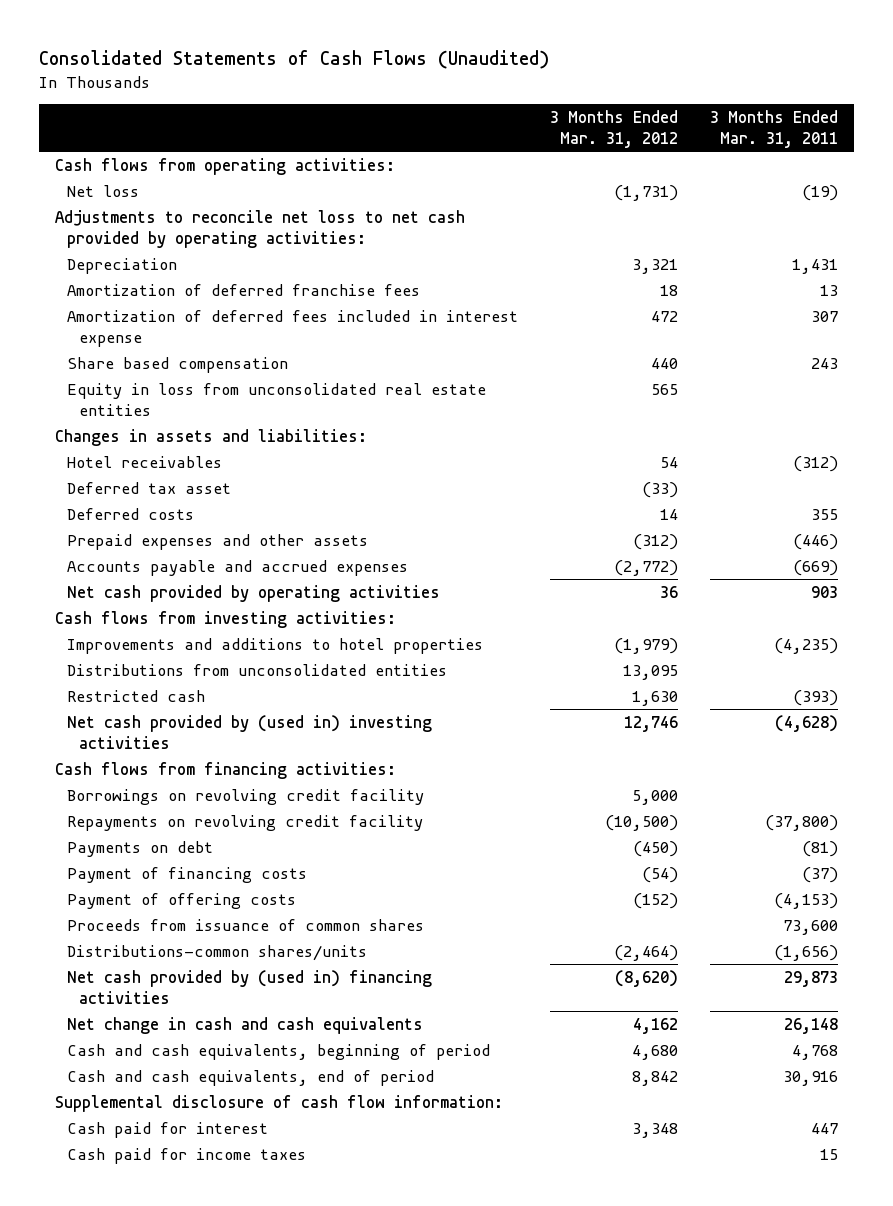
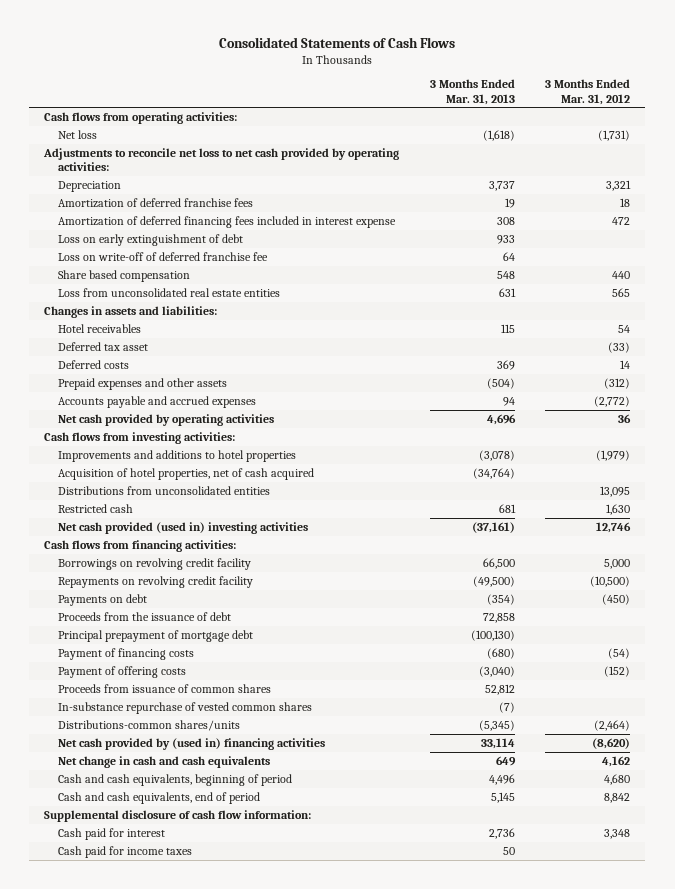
[39,49,550,69] Consolidated Statements of Cash Flows (Unaudited) -> [219,36,456,48] Consolidated Statements of Cash Flows
[710,109,839,149] 3 Months Ended Mar. 31, 2011 -> none
none -> [429,79,515,105] 3 Months Ended Mar. 31, 2013
[66,309,518,348] Amortization of deferred fees included in interest expense -> [58,215,397,228] Amortization of deferred financing fees included in interest expense
none -> [58,233,244,246] Loss on early extinguishment of debt
none -> [58,251,269,261] Loss on write-off of deferred franchise fee
[66,382,486,417] Equity in loss from unconsolidated real estate entities -> [58,287,281,297] Loss from unconsolidated real estate entities
none -> [58,467,315,480] Acquisition of hotel properties, net of cash acquired
[66,714,432,750] Net cash provided by (used in) investing activities -> [58,521,309,534] Net cash provided (used in) investing activities
none -> [58,611,232,621] Proceeds from the issuance of debt
none -> [58,629,254,642] Principal prepayment of mortgage debt
none -> [58,701,313,714] In-substance repurchase of vested common shares

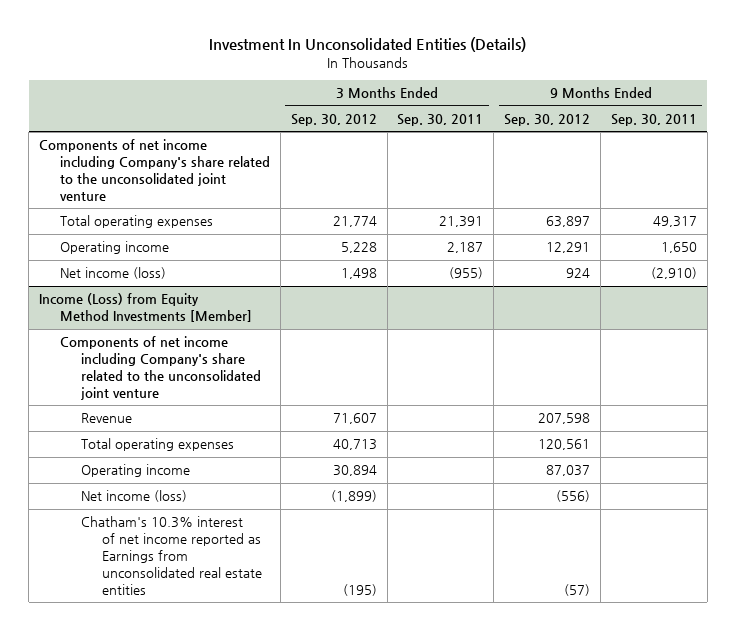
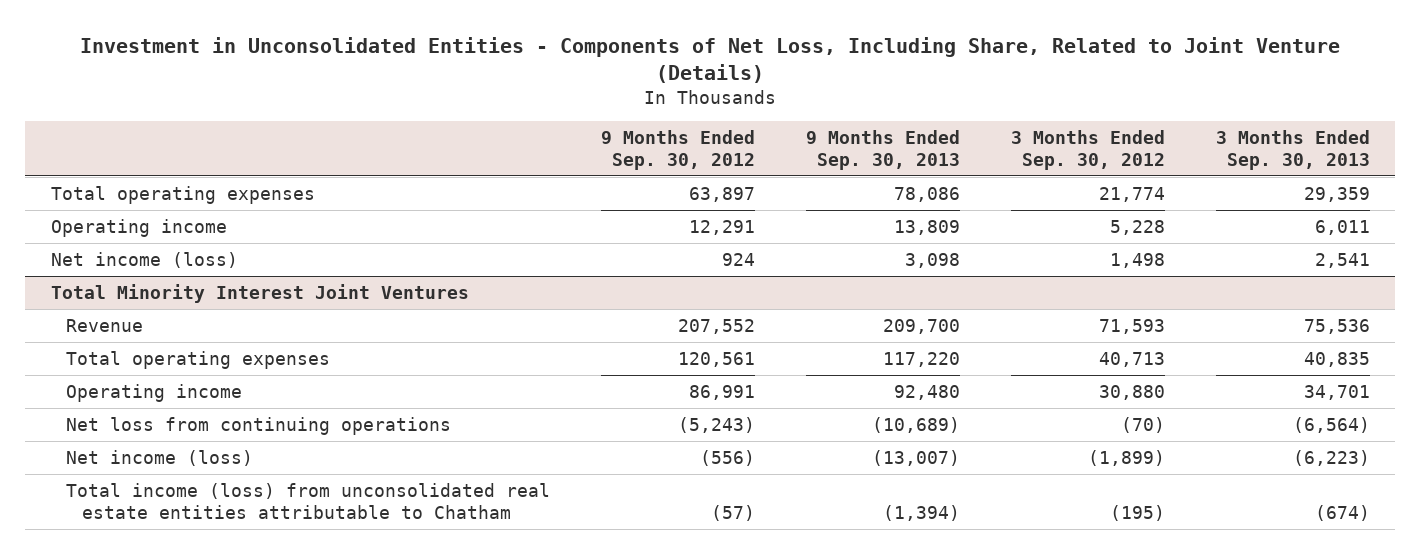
[208,36,526,52] Investment In Unconsolidated Entities (Details) -> [80,36,1341,83] Investment in Unconsolidated Entities - Components of Net Loss, Including Share, Related to Joint Venture (Details)
[397,113,484,126] Sep. 30, 2011 -> none
[610,113,697,126] Sep. 30, 2011 -> none
none -> [806,129,961,170] 9 Months Ended Sep. 30, 2013
none -> [1215,129,1370,170] 3 Months Ended Sep. 30, 2013
[38,139,270,202] Components of net income including Company's share related to the unconsolidated joint venture -> none
[38,293,252,323] Income (Loss) from Equity Method Investments [Member] -> none
[59,336,261,401] Components of net income including Company's share related to the unconsolidated joint venture -> none
none -> [50,283,469,303] Total Minority Interest Joint Ventures
[332,413,377,425] 71,607 -> [1099,318,1166,334] 71,593
[538,413,591,425] 207,598 -> [678,318,756,334] 207,552
[332,465,377,477] 30,894 -> [1099,384,1166,400] 30,880
[546,465,591,477] 87,037 -> [689,384,756,400] 86,991
none -> [66,416,452,435] Net loss from continuing operations
[80,516,262,596] Chatham's 10.3% interest of net income reported as Earnings from unconsolidated real estate entities -> [66,482,551,519] Total income (loss) from unconsolidated real estate entities attributable to Chatham

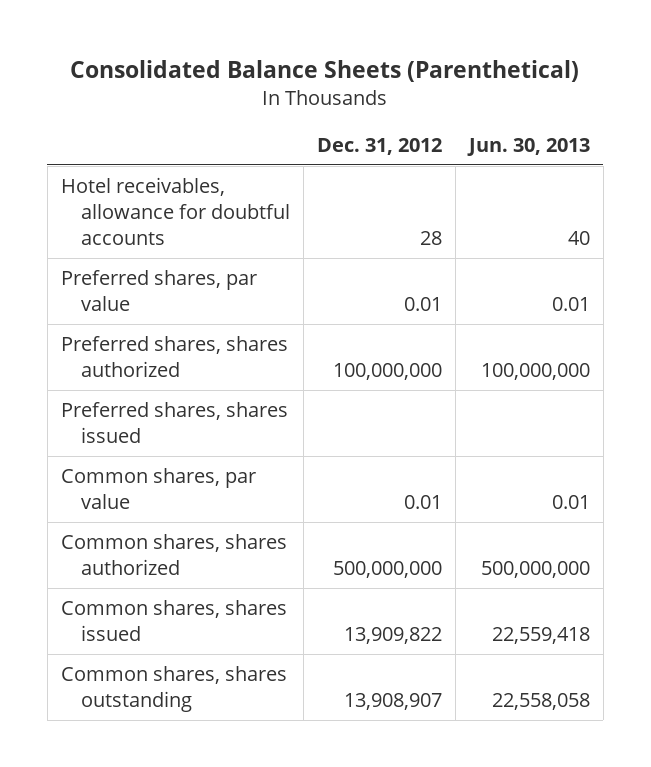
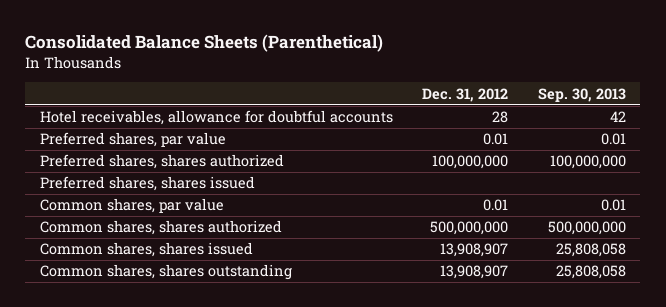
[466,137,590,156] Jun. 30, 2013 -> none
none -> [537,87,626,102] Sep. 30, 2013
[343,626,442,644] 13,909,822 -> [440,243,509,258] 13,908,907

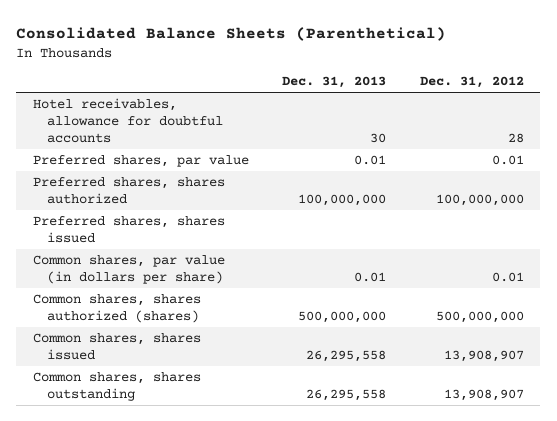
[537,87,626,102] Sep. 30, 2013 -> none
none -> [282,76,387,89] Dec. 31, 2013
[40,198,225,214] Common shares, par value -> [32,254,225,285] Common shares, par value (in dollars per share)
[40,220,283,236] Common shares, shares authorized -> [32,293,201,324] Common shares, shares authorized (shares)

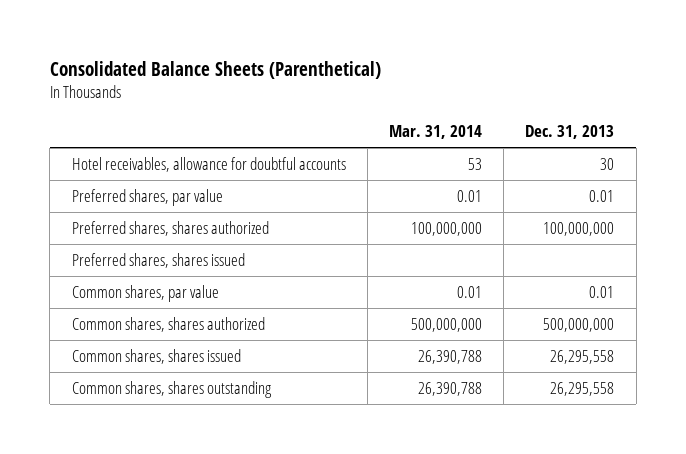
[419,76,524,89] Dec. 31, 2012 -> none
none -> [388,125,482,140] Mar. 31, 2014
[32,254,225,285] Common shares, par value (in dollars per share) -> [71,285,219,303] Common shares, par value
[32,293,201,324] Common shares, shares authorized (shares) -> [71,317,265,333] Common shares, shares authorized

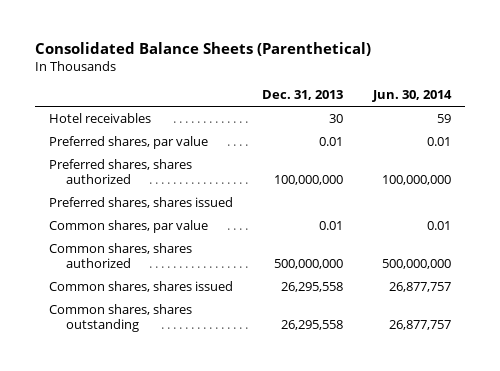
[388,125,482,140] Mar. 31, 2014 -> none
none -> [371,90,452,103] Jun. 30, 2014
[71,157,346,173] Hotel receivables, allowance for doubtful accounts -> [49,112,152,123] Hotel receivables

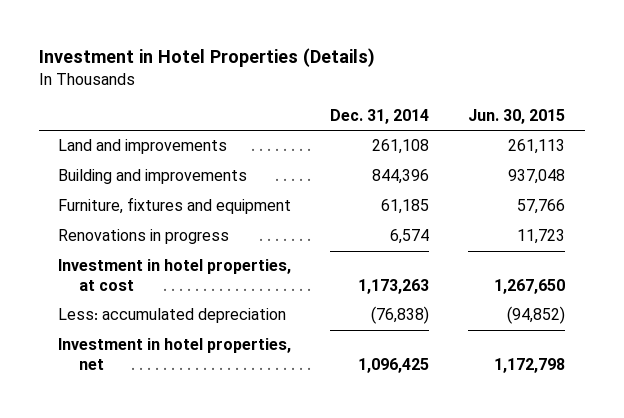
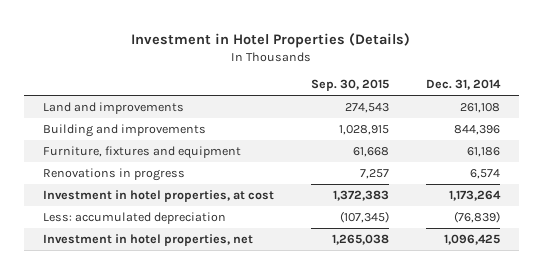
[468,109,566,125] Jun. 30, 2015 -> none
none -> [310,79,389,92] Sep. 30, 2015
[381,199,430,215] 61,185 -> [467,146,501,157] 61,186
[358,278,430,294] 1,173,263 -> [449,189,502,201] 1,173,264
[371,306,430,325] (76,838) -> [454,210,501,223] (76,839)

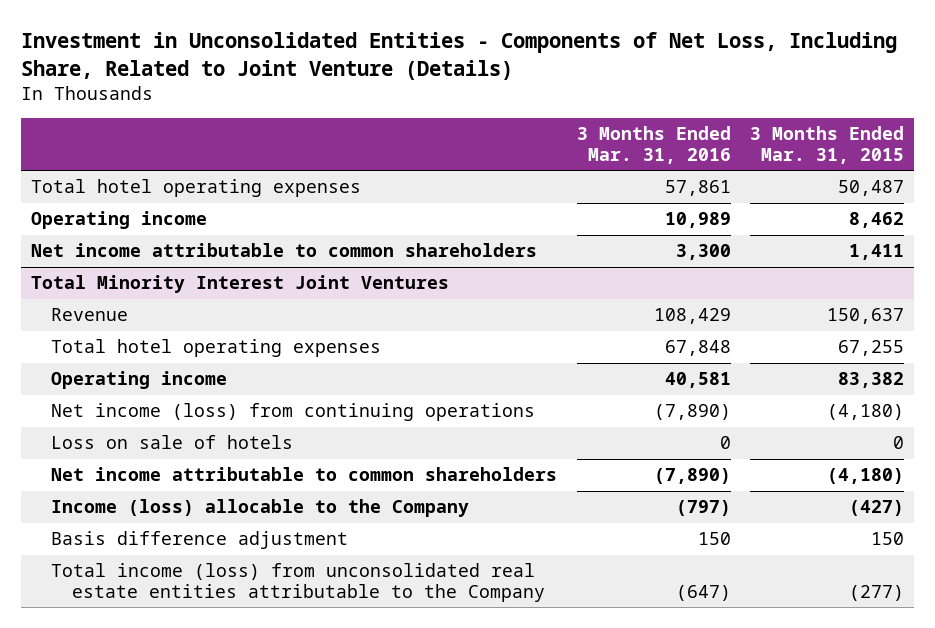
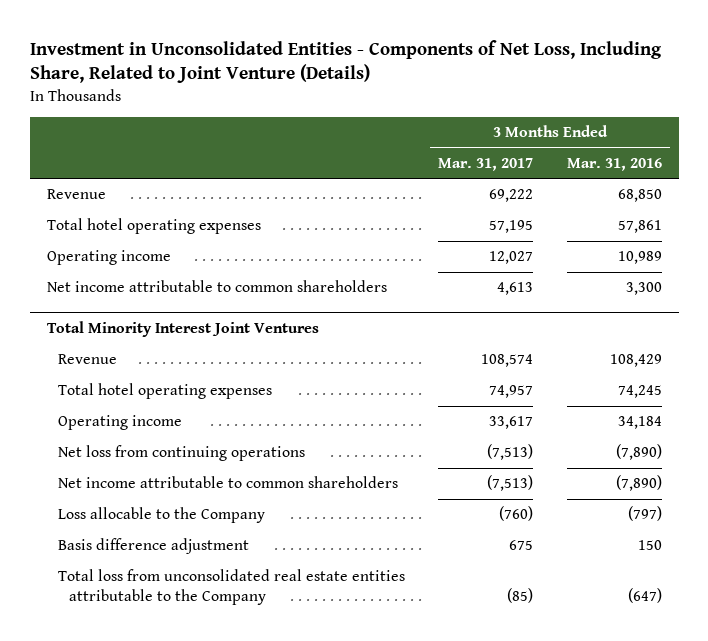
[750,125,905,164] 3 Months Ended Mar. 31, 2015 -> none
none -> [438,158,534,172] Mar. 31, 2017
none -> [46,189,106,200] Revenue
[51,435,294,450] Loss on sale of hotels -> none
[664,340,731,357] 67,848 -> [617,385,662,399] 74,245
[664,372,731,389] 40,581 -> [617,416,662,430] 34,184
[51,403,536,422] Net income (loss) from continuing operations -> [57,445,305,462] Net loss from continuing operations
[51,499,470,518] Income (loss) allocable to the Company -> [57,507,265,524] Loss allocable to the Company
[51,563,545,603] Total income (loss) from unconsolidated real estate entities attributable to the Company -> [57,569,405,605] Total loss from unconsolidated real estate entities attributable to the Company

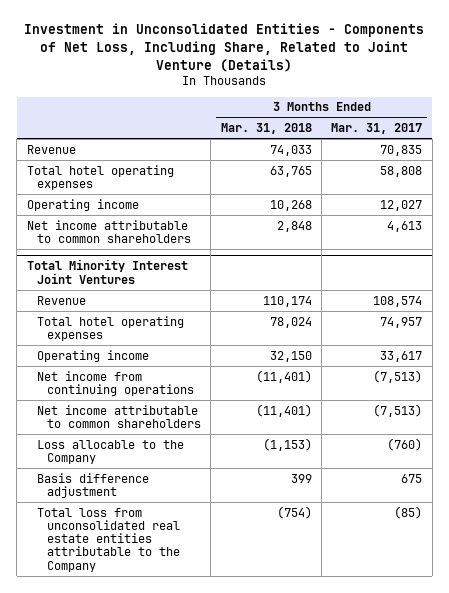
[566,158,662,172] Mar. 31, 2016 -> none
none -> [220,123,312,135] Mar. 31, 2018
[489,189,534,203] 69,222 -> [380,144,423,156] 70,835
[489,220,534,234] 57,195 -> [380,165,423,177] 58,808
[57,445,305,462] Net loss from continuing operations -> [36,370,195,396] Net income from continuing operations

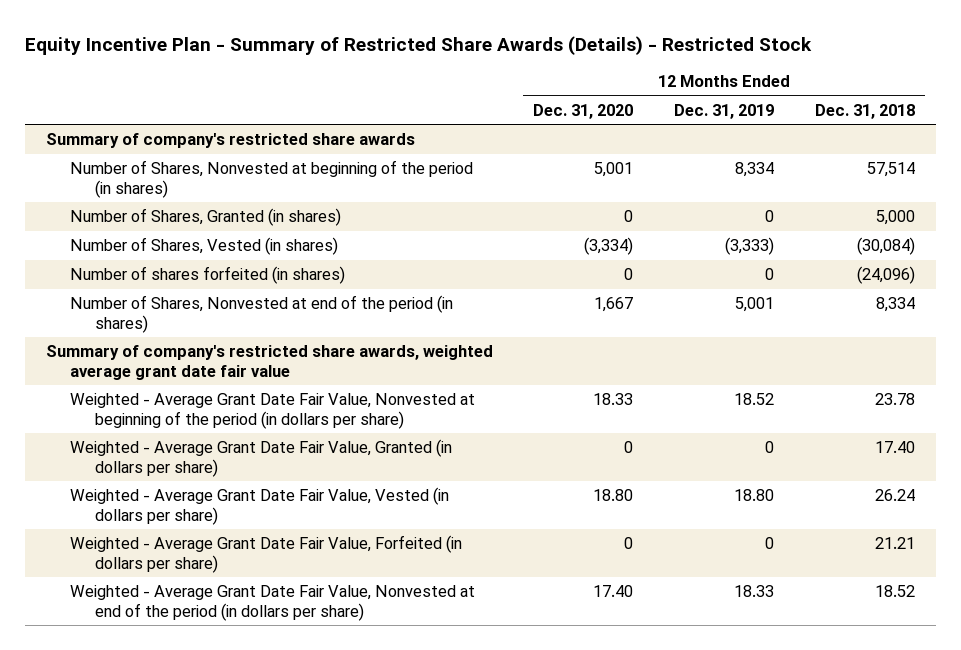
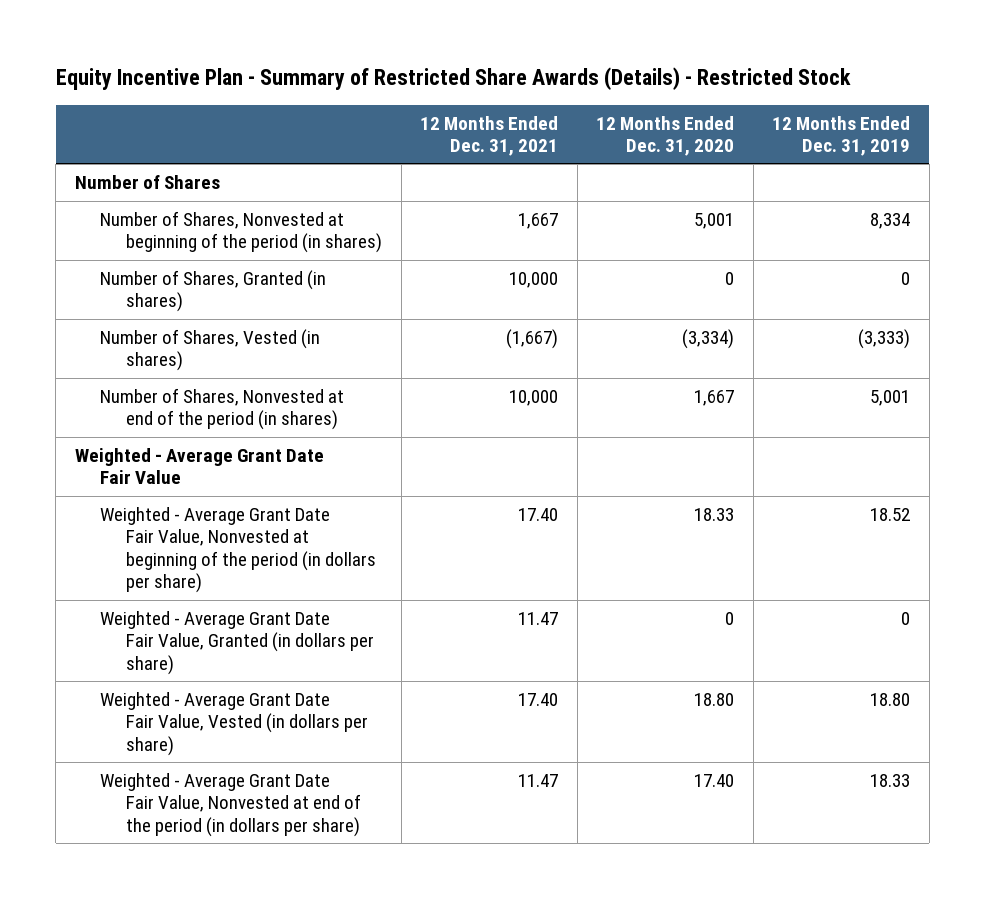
[815,103,916,119] Dec. 31, 2018 -> none
none -> [420,115,559,156] 12 Months Ended Dec. 31, 2021
[45,133,415,149] Summary of company's restricted share awards -> [74,175,220,190] Number of Shares
[70,266,346,285] Number of shares forfeited (in shares) -> none
[45,345,493,380] Summary of company's restricted share awards, weighted average grant date fair value -> [74,448,324,485] Weighted - Average Grant Date Fair Value
[70,535,463,573] Weighted - Average Grant Date Fair Value, Forfeited (in dollars per share) -> none

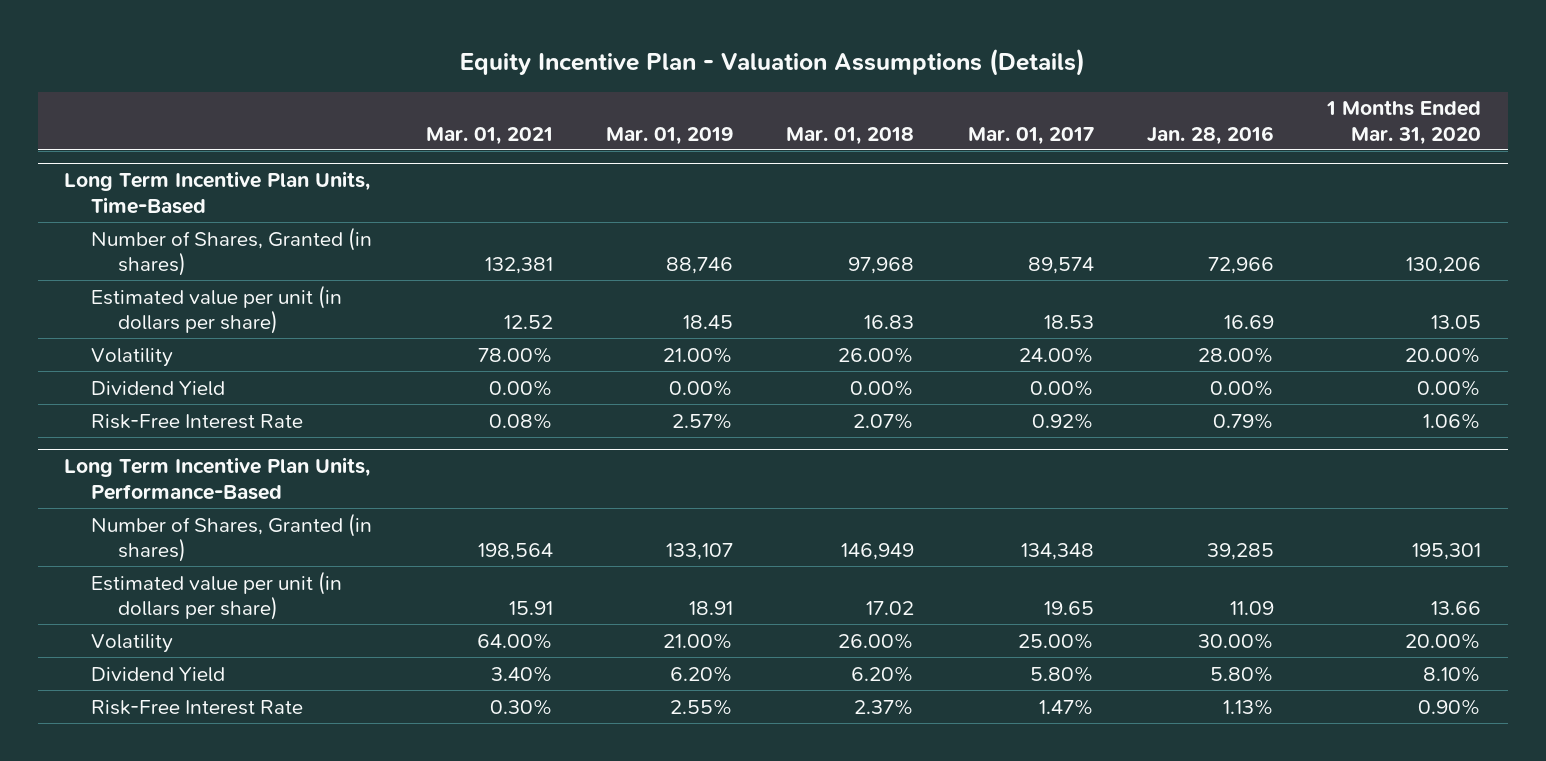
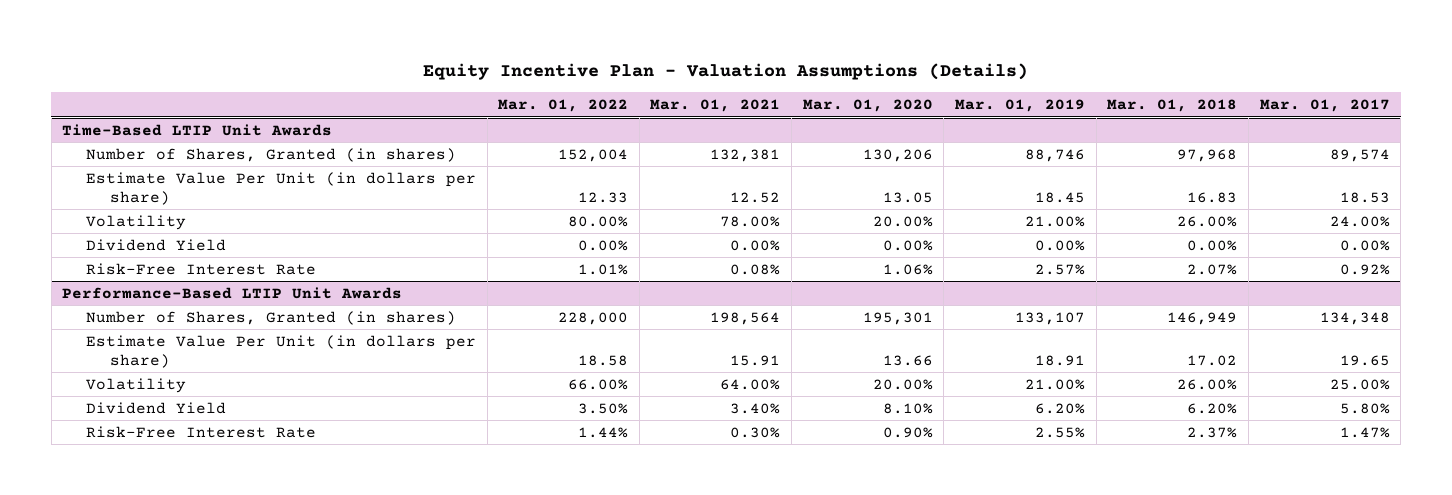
[1147,125,1275,145] Jan. 28, 2016 -> none
[1326,100,1482,145] 1 Months Ended Mar. 31, 2020 -> none
none -> [498,98,629,112] Mar. 01, 2022
none -> [802,98,933,112] Mar. 01, 2020
[64,171,371,215] Long Term Incentive Plan Units, Time-Based -> [62,123,333,136] Time-Based LTIP Unit Awards
[91,284,343,335] Estimated value per unit (in dollars per share) -> [85,171,476,205] Estimate Value Per Unit (in dollars per share)
[64,457,371,501] Long Term Incentive Plan Units, Performance-Based -> [62,286,403,299] Performance-Based LTIP Unit Awards
[91,570,343,621] Estimated value per unit (in dollars per share) -> [85,334,476,368] Estimate Value Per Unit (in dollars per share)

